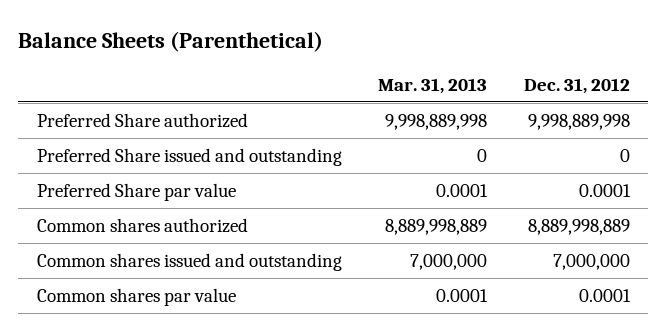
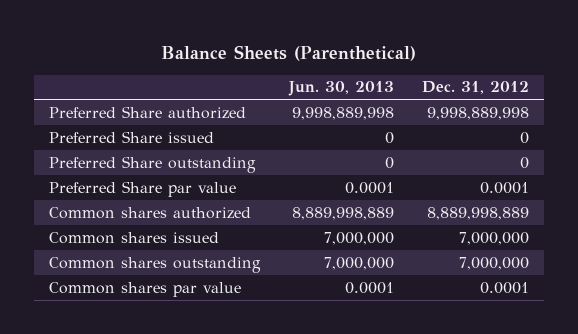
[378,77,488,94] Mar. 31, 2013 -> none
none -> [287,81,394,97] Jun. 30, 2013
none -> [48,130,214,143] Preferred Share issued
[36,147,342,166] Preferred Share issued and outstanding -> [48,155,256,173] Preferred Share outstanding
none -> [48,231,219,244] Common shares issued
[36,252,342,271] Common shares issued and outstanding -> [48,256,261,273] Common shares outstanding

